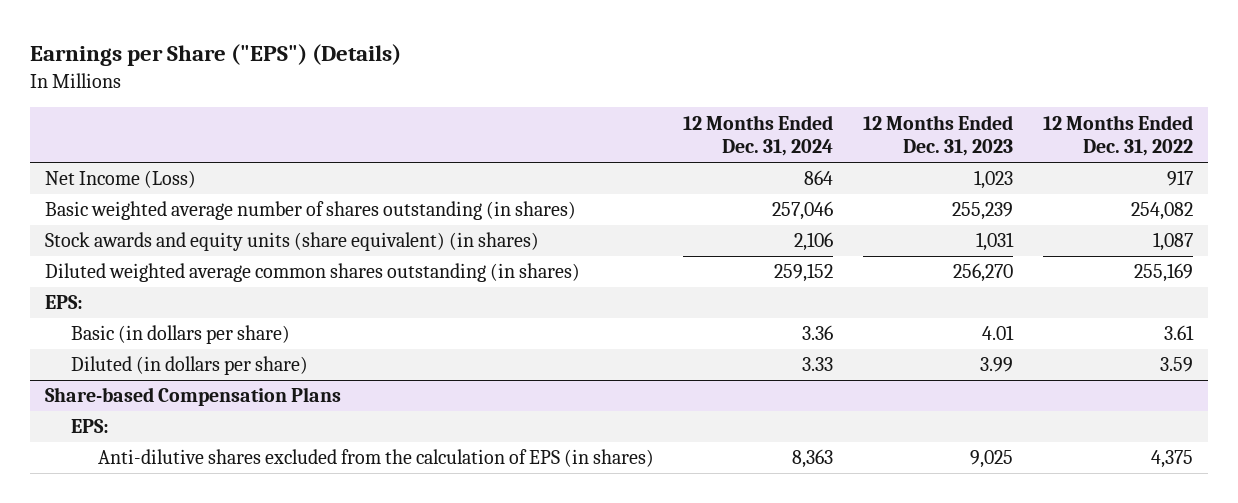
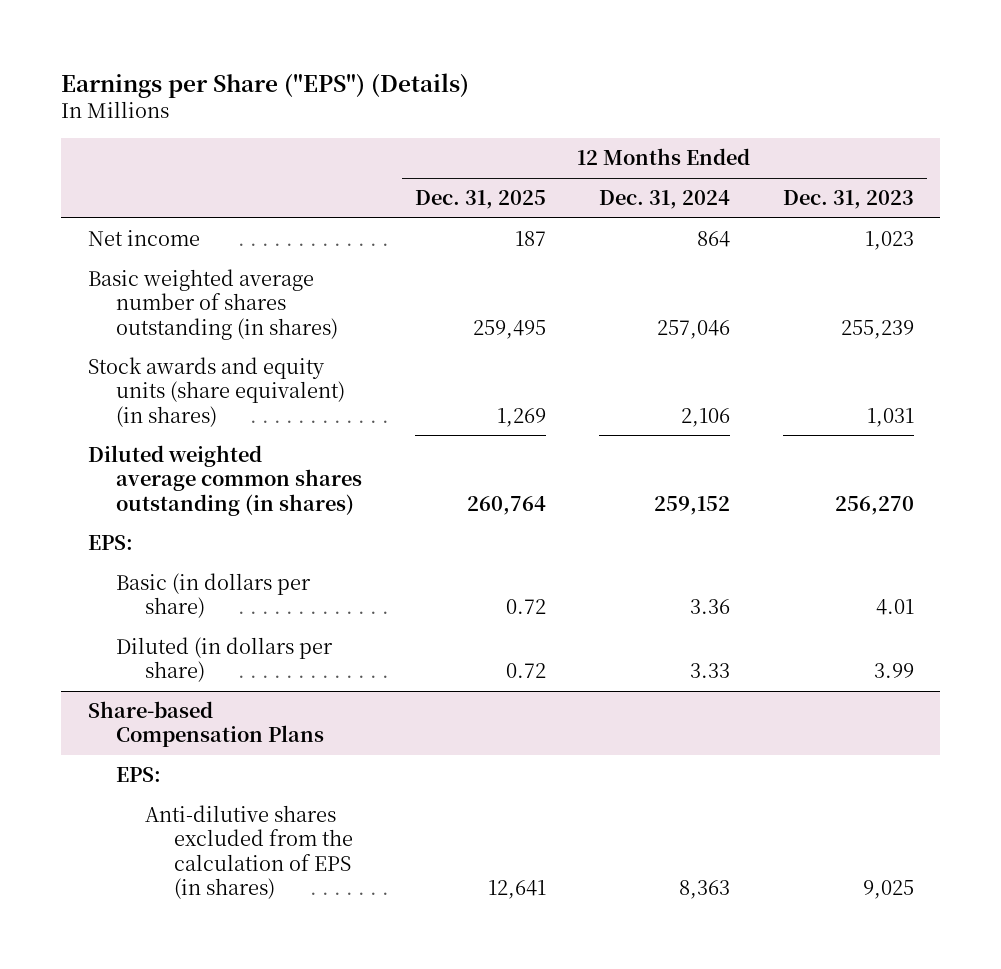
[1043,114,1194,157] 12 Months Ended Dec. 31, 2022 -> none
none -> [415,190,547,210] Dec. 31, 2025
[44,170,196,189] Net Income (Loss) -> [87,230,200,247] Net income

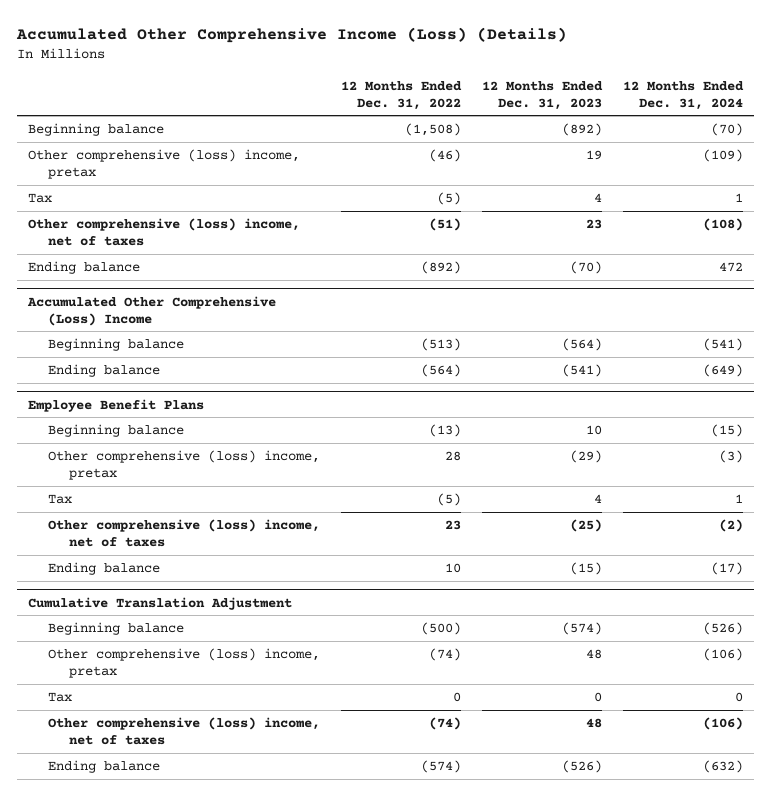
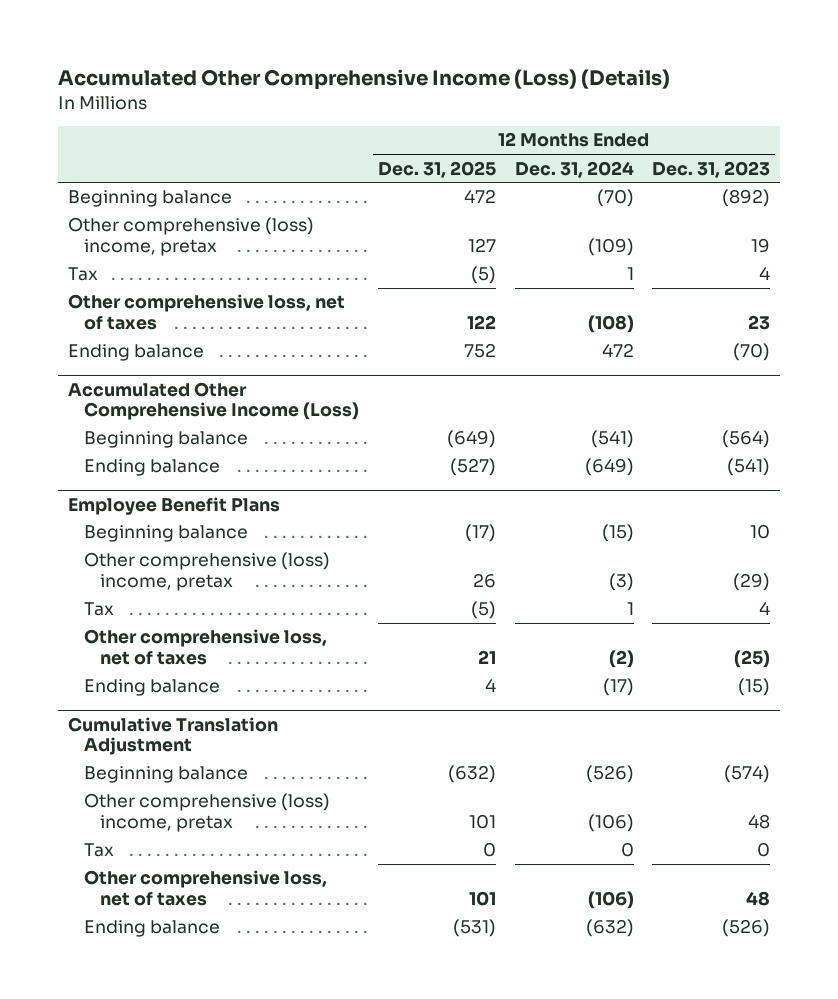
[341,80,463,110] 12 Months Ended Dec. 31, 2022 -> none
none -> [377,160,496,178] Dec. 31, 2025
[27,218,300,247] Other comprehensive (loss) income, net of taxes -> [67,294,345,330] Other comprehensive loss, net of taxes
[26,295,276,326] Accumulated Other Comprehensive (Loss) Income -> [67,381,360,421] Accumulated Other Comprehensive Income (Loss)
[48,519,321,548] Other comprehensive (loss) income, net of taxes -> [84,629,328,665] Other comprehensive loss, net of taxes
[48,717,321,746] Other comprehensive (loss) income, net of taxes -> [84,870,328,906] Other comprehensive loss, net of taxes

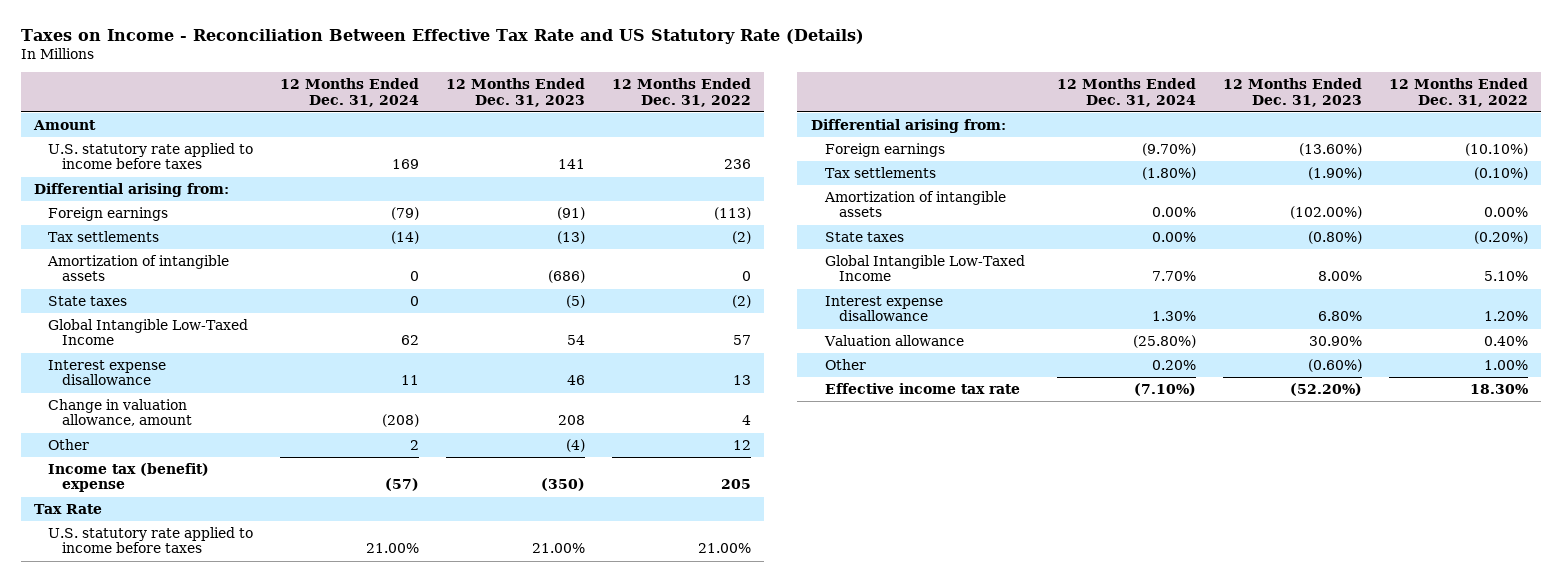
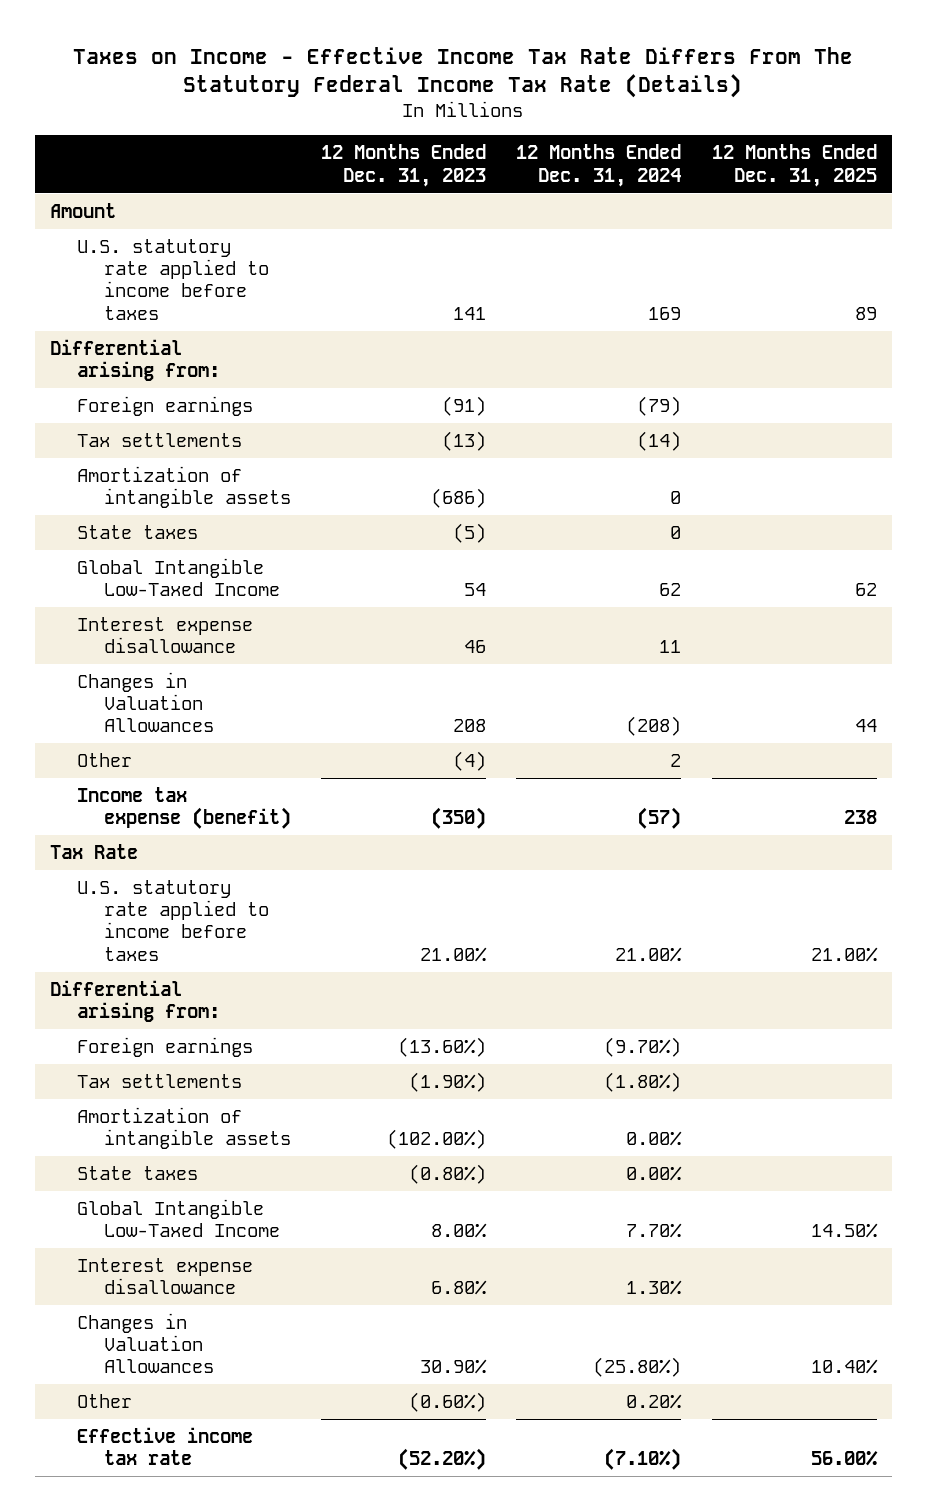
[20,29,864,45] Taxes on Income - Reconciliation Between Effective Tax Rate and US Statutory Rate (Details) -> [73,46,854,99] Taxes on Income - Effective Income Tax Rate Differs From The Statutory Federal Income Tax Rate (Details)
[611,78,751,107] 12 Months Ended Dec. 31, 2022 -> none
none -> [711,144,877,187] 12 Months Ended Dec. 31, 2025
[48,398,193,427] Change in valuation allowance, amount -> [76,671,214,733] Changes in Valuation Allowances
[48,462,210,493] Income tax (benefit) expense -> [76,786,291,830] Income tax expense (benefit)
[824,334,965,346] Valuation allowance -> [76,1312,214,1374] Changes in Valuation Allowances

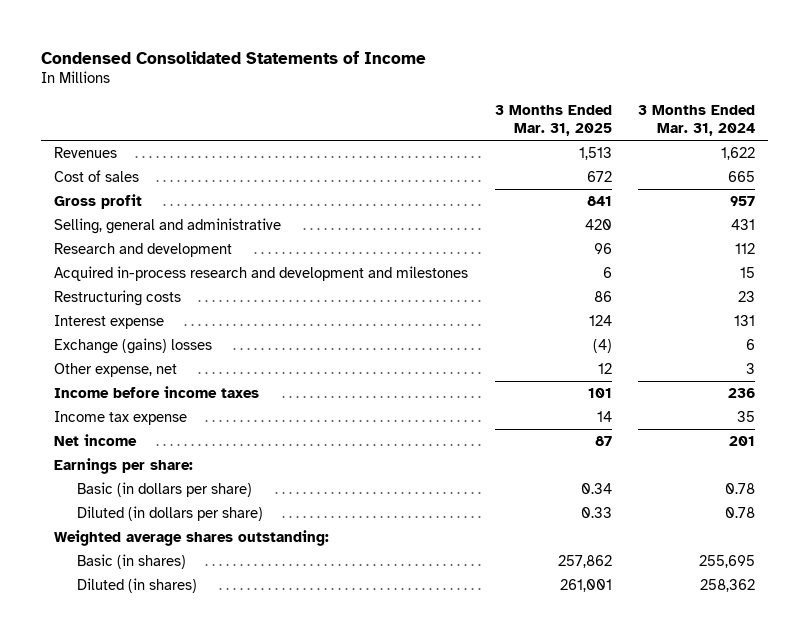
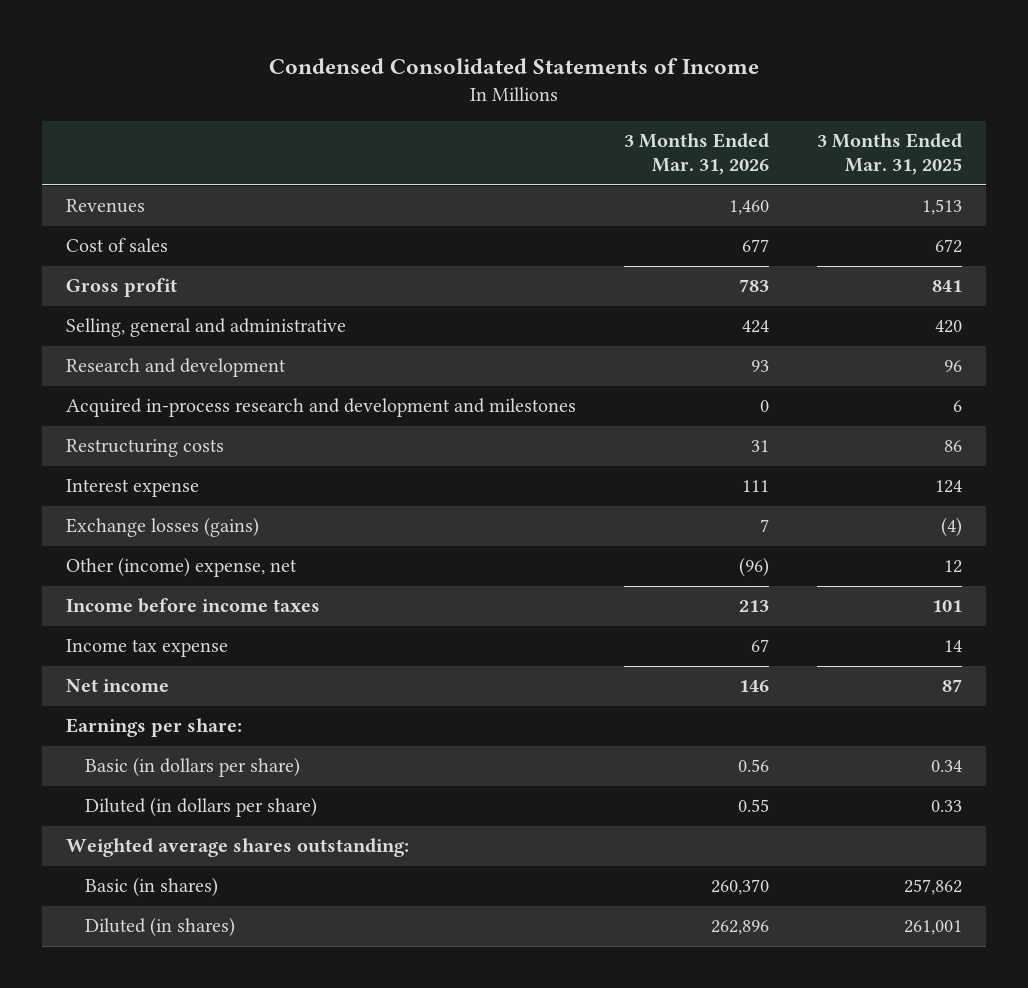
[638,105,756,137] 3 Months Ended Mar. 31, 2024 -> none
none -> [624,133,770,176] 3 Months Ended Mar. 31, 2026
[54,337,213,354] Exchange (gains) losses -> [66,517,260,538] Exchange losses (gains)
[54,362,178,377] Other expense, net -> [66,557,298,578] Other (income) expense, net

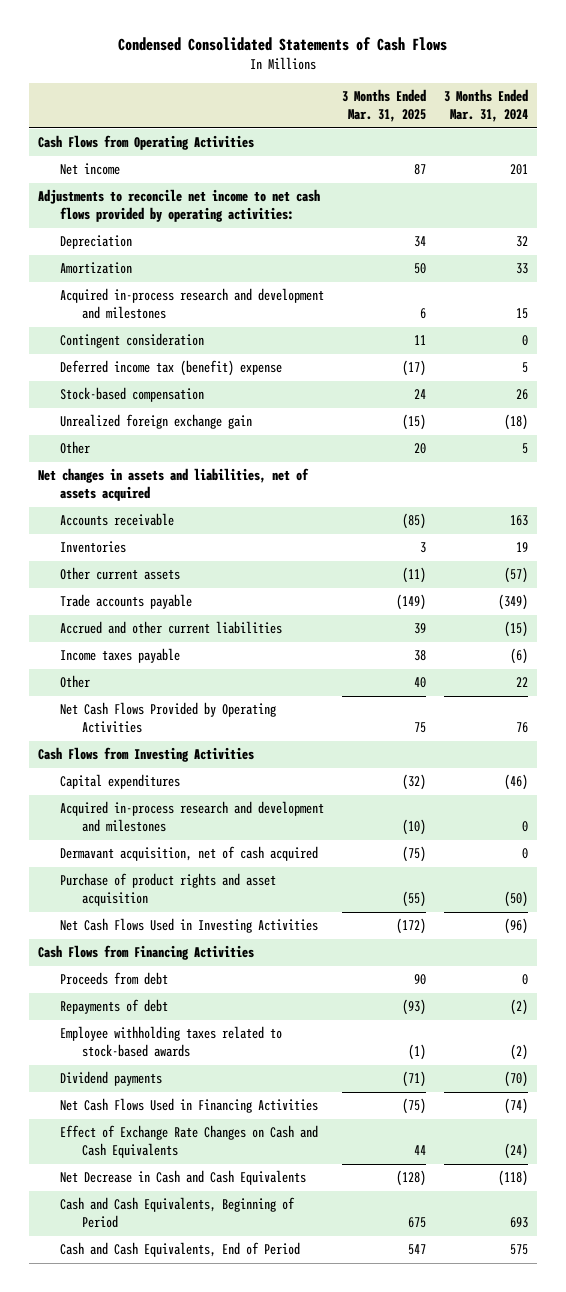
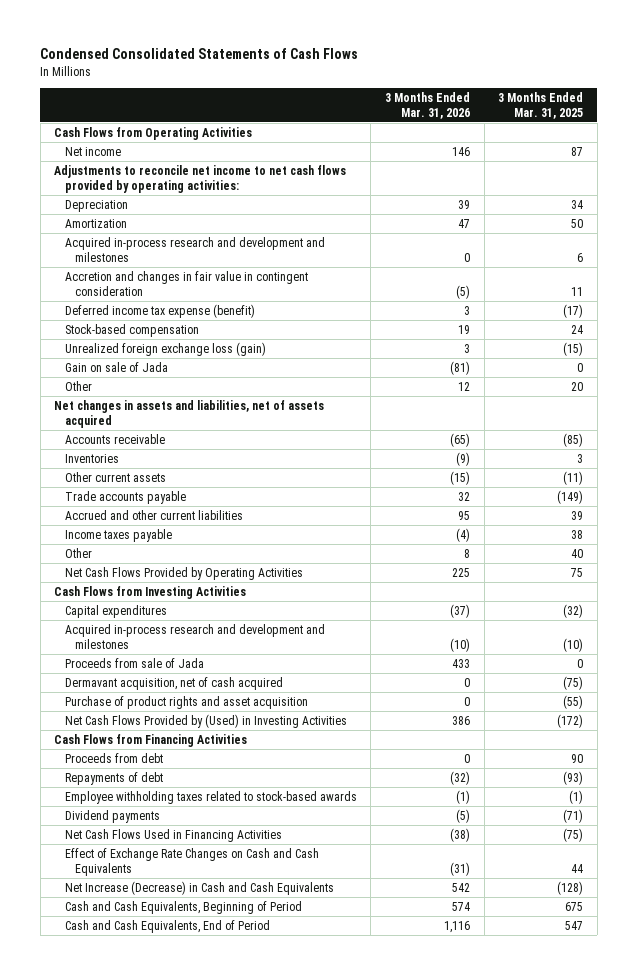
[444,89,529,122] 3 Months Ended Mar. 31, 2024 -> none
none -> [384,91,470,119] 3 Months Ended Mar. 31, 2026
[60,333,205,349] Contingent consideration -> [64,270,308,297] Accretion and changes in fair value in contingent consideration
[60,360,283,377] Deferred income tax (benefit) expense -> [64,303,255,318] Deferred income tax expense (benefit)
[60,414,253,430] Unrealized foreign exchange gain -> [64,341,266,356] Unrealized foreign exchange loss (gain)
none -> [64,361,168,372] Gain on sale of Jada
none -> [64,657,204,668] Proceeds from sale of Jada
[60,918,319,934] Net Cash Flows Used in Investing Activities -> [64,713,347,728] Net Cash Flows Provided by (Used) in Investing Activities
[60,1170,307,1186] Net Decrease in Cash and Cash Equivalents -> [64,880,334,895] Net Increase (Decrease) in Cash and Cash Equivalents

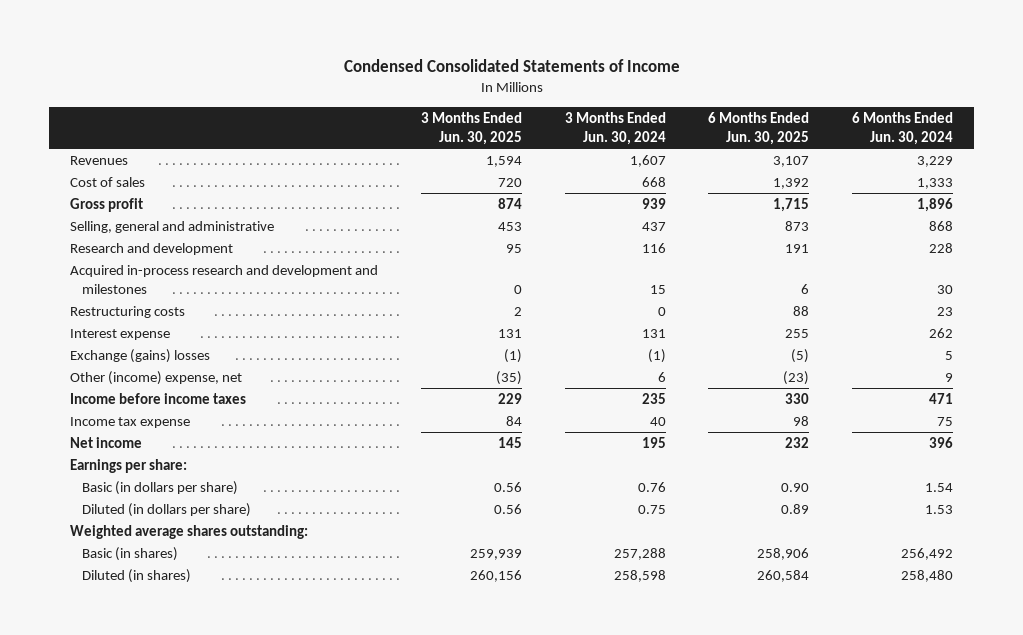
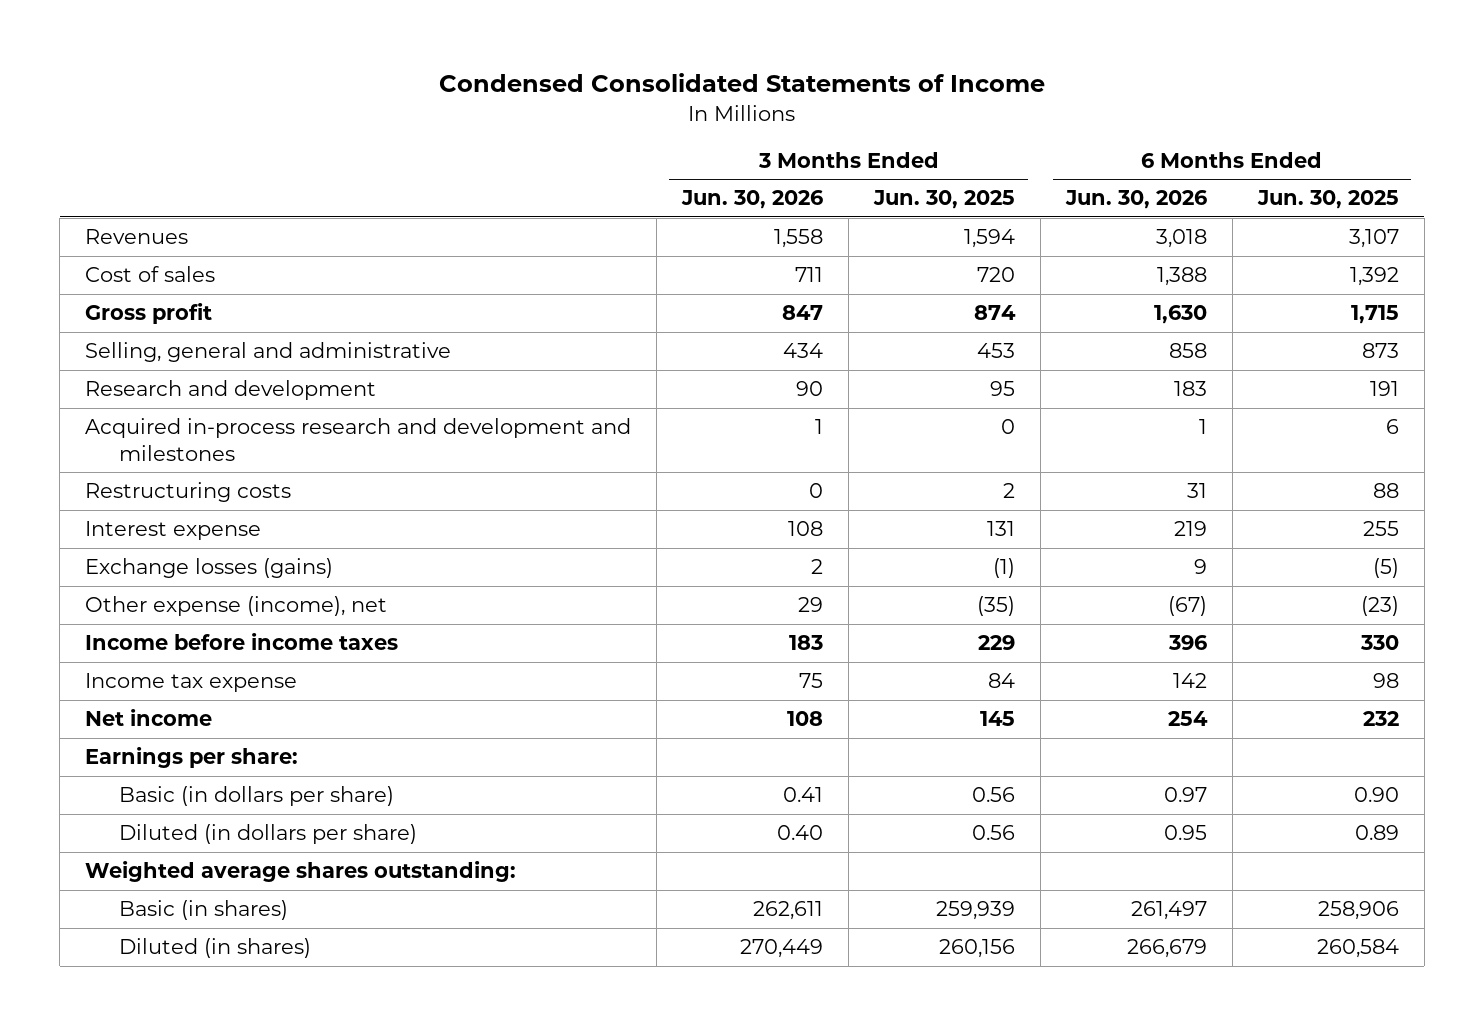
[564,112,666,145] 3 Months Ended Jun. 30, 2024 -> none
[851,112,953,145] 6 Months Ended Jun. 30, 2024 -> none
none -> [681,190,824,210] Jun. 30, 2026
none -> [1064,190,1207,210] Jun. 30, 2026
[70,349,211,364] Exchange (gains) losses -> [85,558,334,579] Exchange losses (gains)
[70,371,243,386] Other (income) expense, net -> [85,596,388,617] Other expense (income), net

